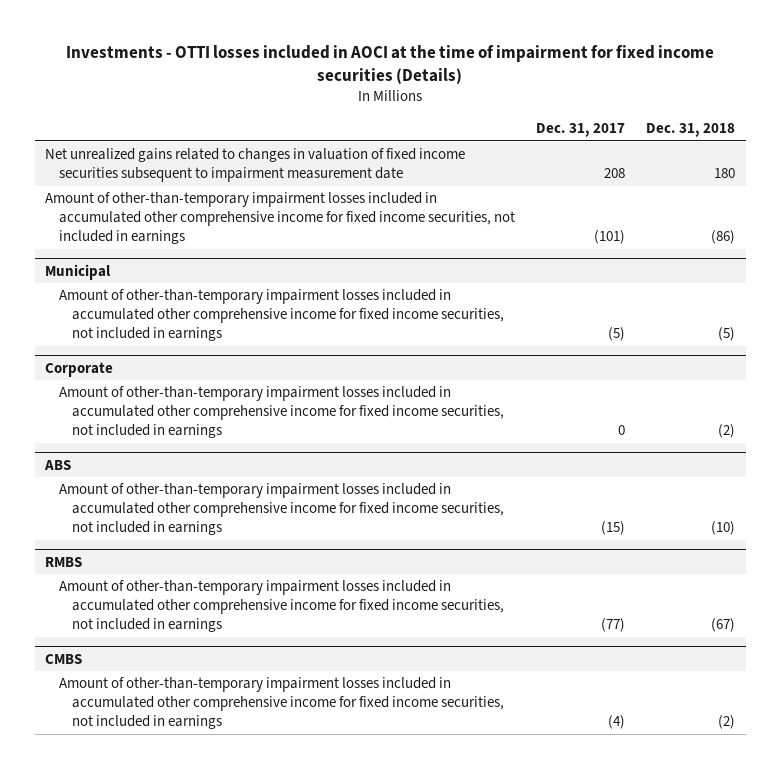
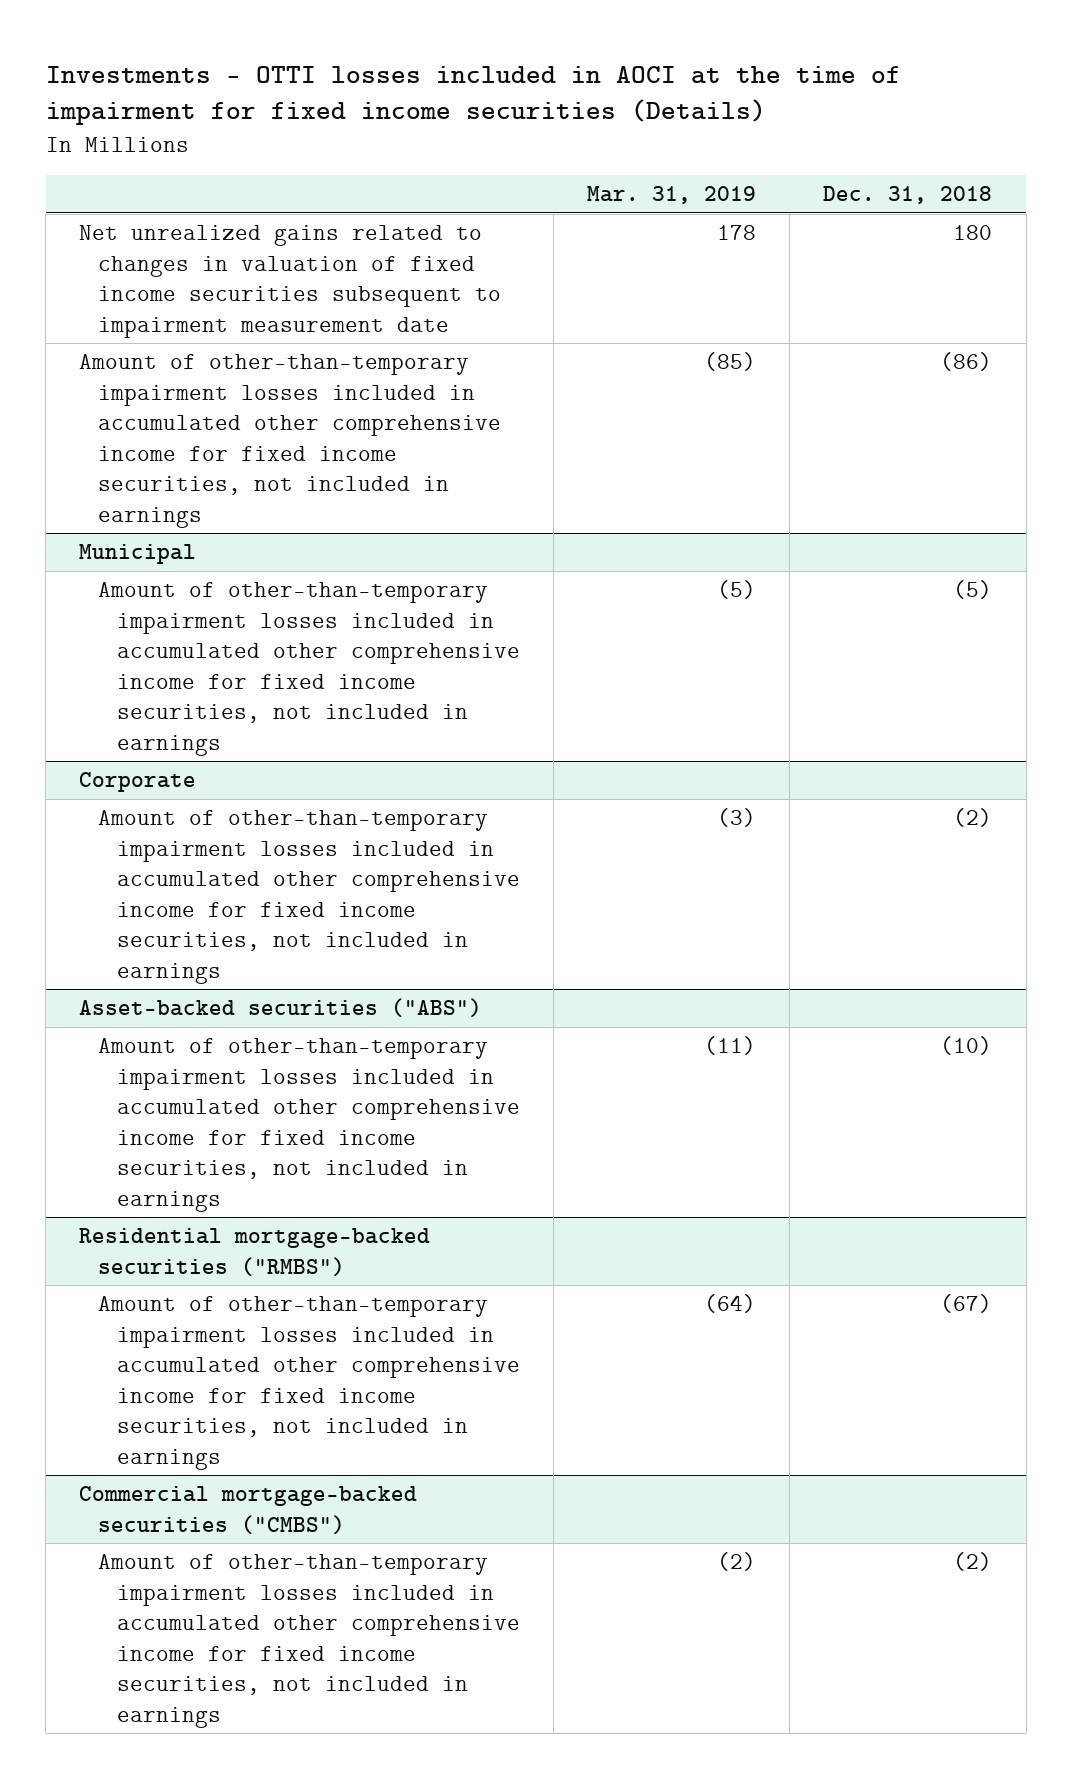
[535,123,625,138] Dec. 31, 2017 -> none
none -> [587,186,757,205] Mar. 31, 2019
[44,459,72,470] ABS -> [79,998,483,1018] Asset-backed securities ("ABS")
[45,556,83,567] RMBS -> [79,1228,431,1276] Residential mortgage-backed securities ("RMBS")
[45,653,83,664] CMBS -> [79,1486,418,1534] Commercial mortgage-backed securities ("CMBS")

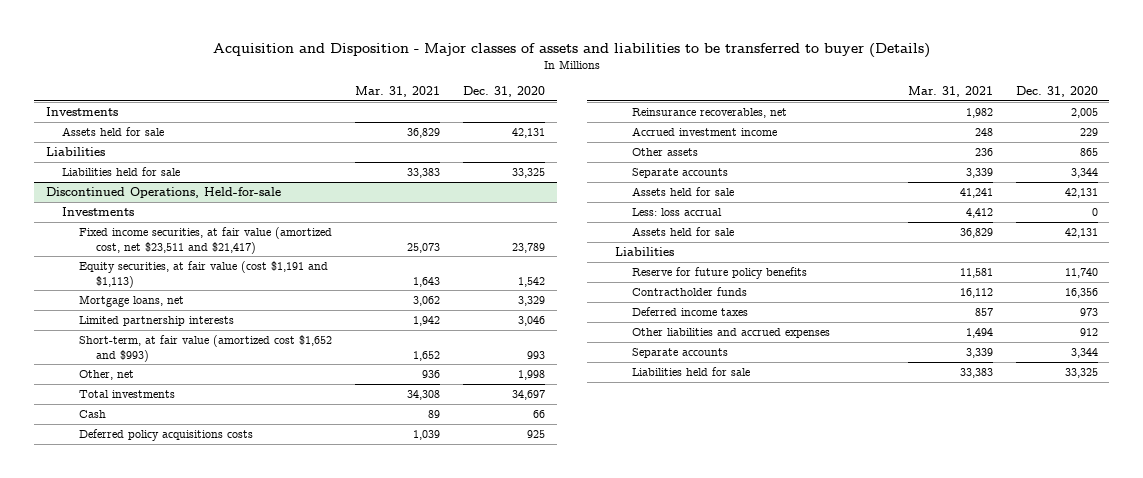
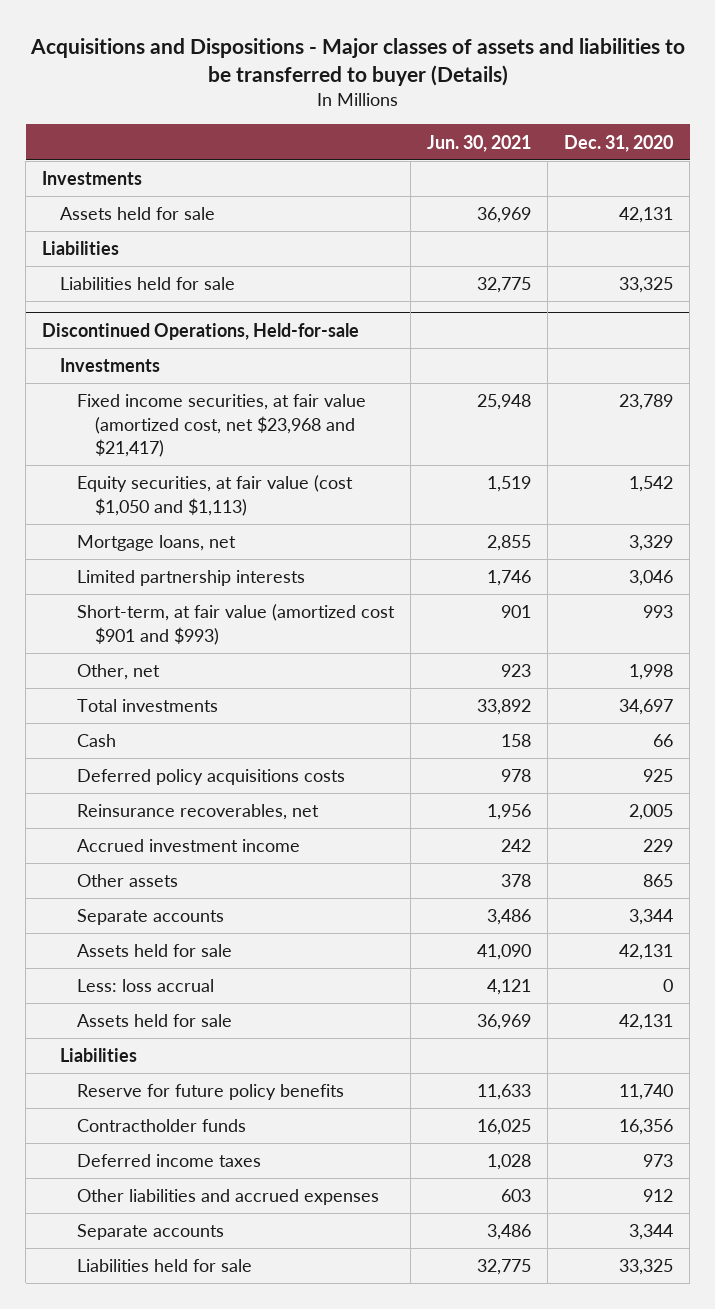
[212,42,930,58] Acquisition and Disposition - Major classes of assets and liabilities to be transferred to buyer (Details) -> [29,37,685,86] Acquisitions and Dispositions - Major classes of assets and liabilities to be transferred to buyer (Details)
[355,86,441,98] Mar. 31, 2021 -> none
none -> [427,134,532,152] Jun. 30, 2021
[79,227,333,254] Fixed income securities, at fair value (amortized cost, net $23,511 and $21,417) -> [77,394,367,458] Fixed income securities, at fair value (amortized cost, net $23,968 and $21,417)
[79,261,329,288] Equity securities, at fair value (cost $1,191 and $1,113) -> [77,475,354,516] Equity securities, at fair value (cost $1,050 and $1,113)
[79,335,333,362] Short-term, at fair value (amortized cost $1,652 and $993) -> [77,604,396,645] Short-term, at fair value (amortized cost $901 and $993)

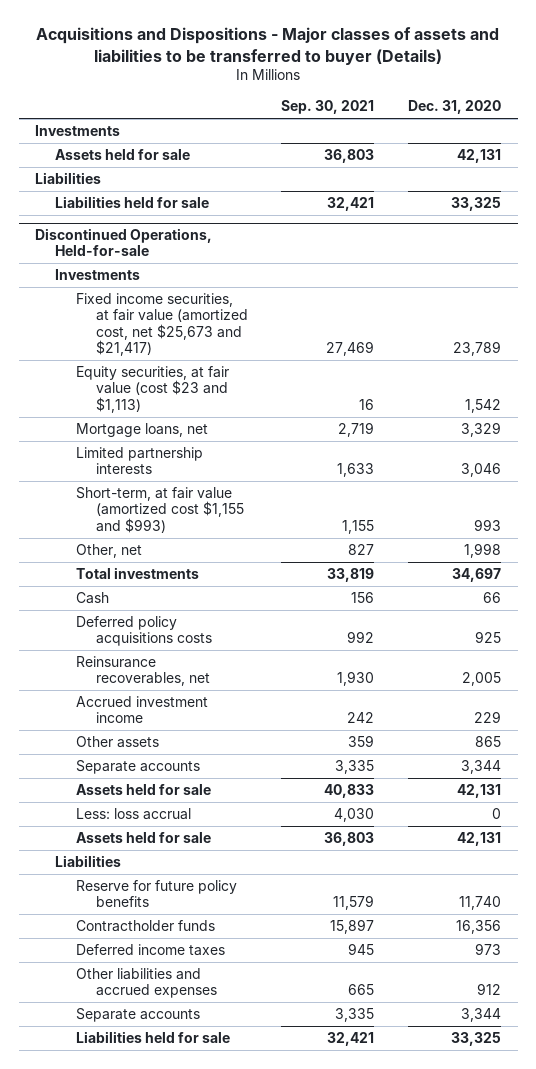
[427,134,532,152] Jun. 30, 2021 -> none
none -> [281,100,375,115] Sep. 30, 2021
[77,394,367,458] Fixed income securities, at fair value (amortized cost, net $23,968 and $21,417) -> [75,293,248,356] Fixed income securities, at fair value (amortized cost, net $25,673 and $21,417)
[77,475,354,516] Equity securities, at fair value (cost $1,050 and $1,113) -> [75,366,229,413] Equity securities, at fair value (cost $23 and $1,113)
[77,604,396,645] Short-term, at fair value (amortized cost $901 and $993) -> [75,487,244,533] Short-term, at fair value (amortized cost $1,155 and $993)

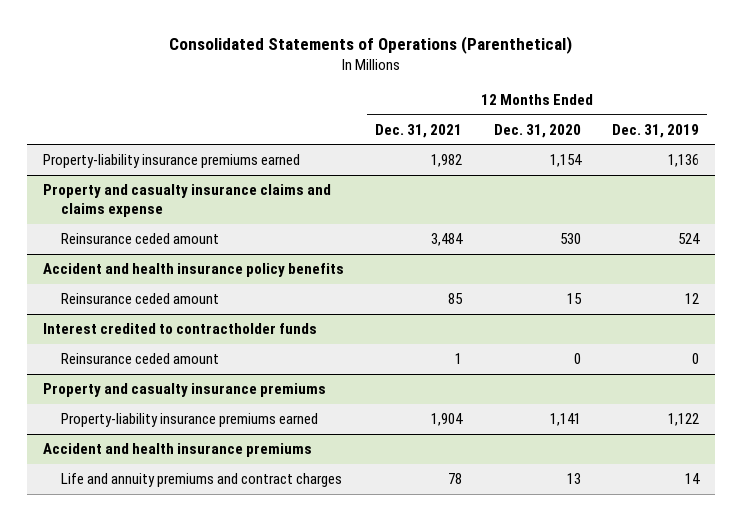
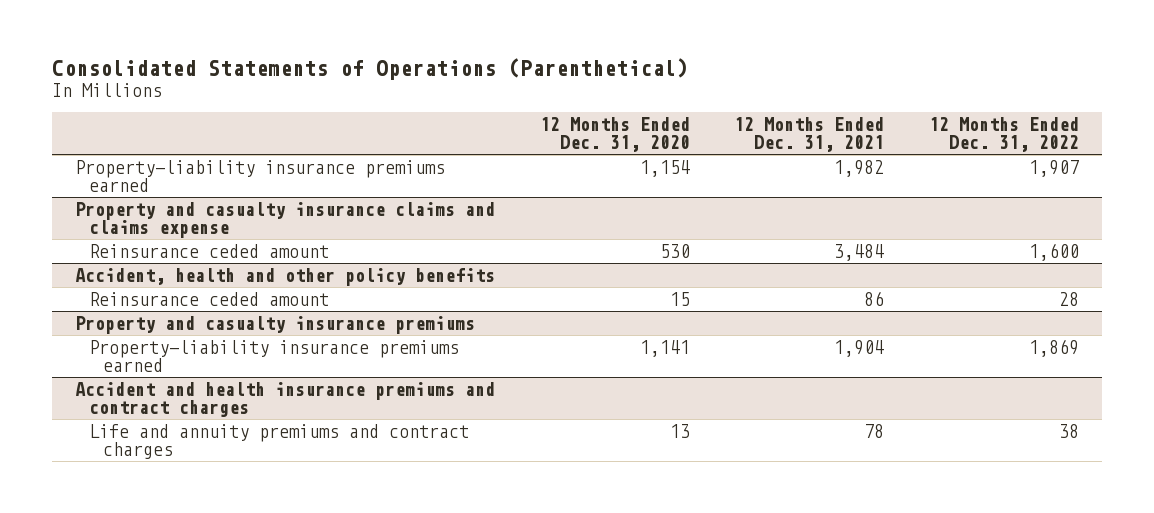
[612,123,700,138] Dec. 31, 2019 -> none
none -> [929,117,1080,153] 12 Months Ended Dec. 31, 2022
[42,323,317,335] Interest credited to contractholder funds -> none
[60,353,219,365] Reinsurance ceded amount -> none
[42,263,344,278] Accident and health insurance policy benefits -> [74,268,495,287] Accident, health and other policy benefits
[448,293,464,305] 85 -> [864,291,885,307] 86
[42,443,312,458] Accident and health insurance premiums -> [74,382,495,418] Accident and health insurance premiums and contract charges

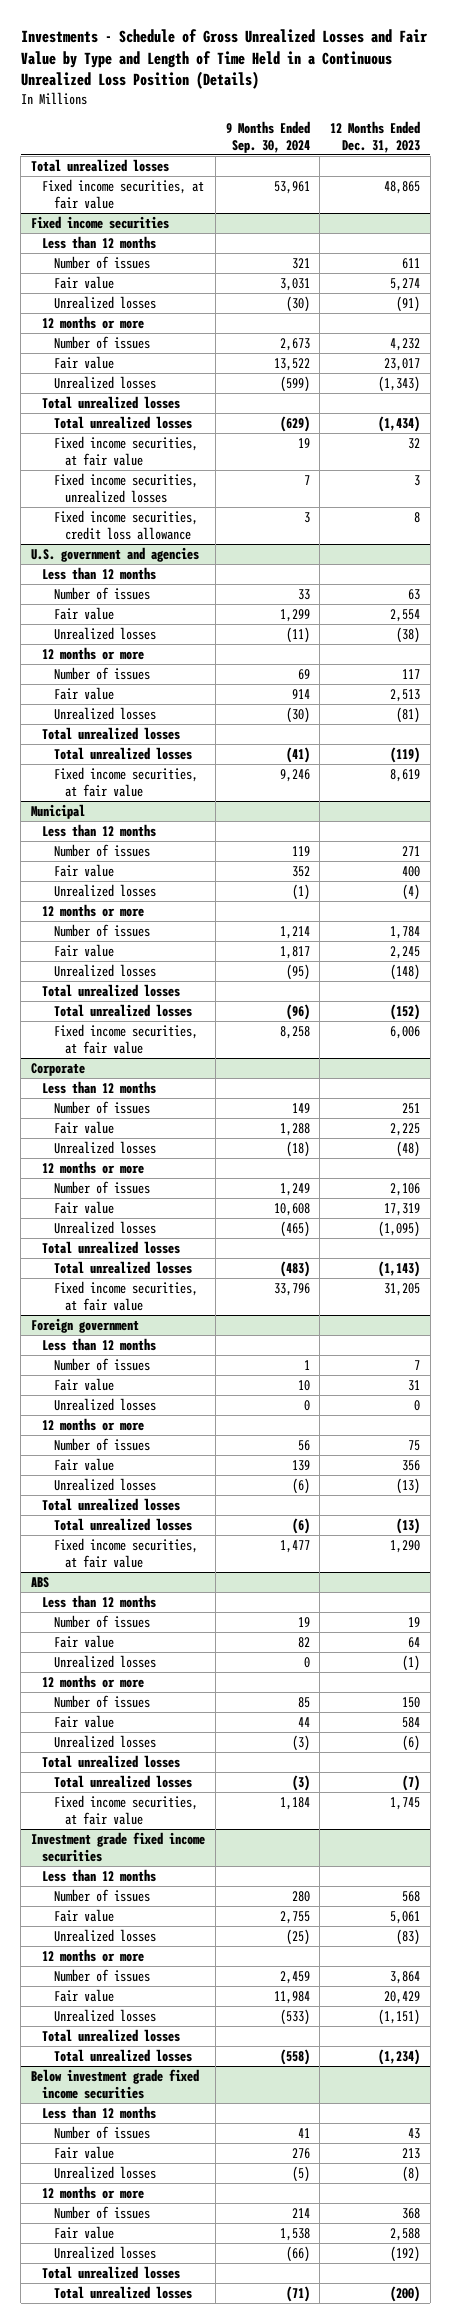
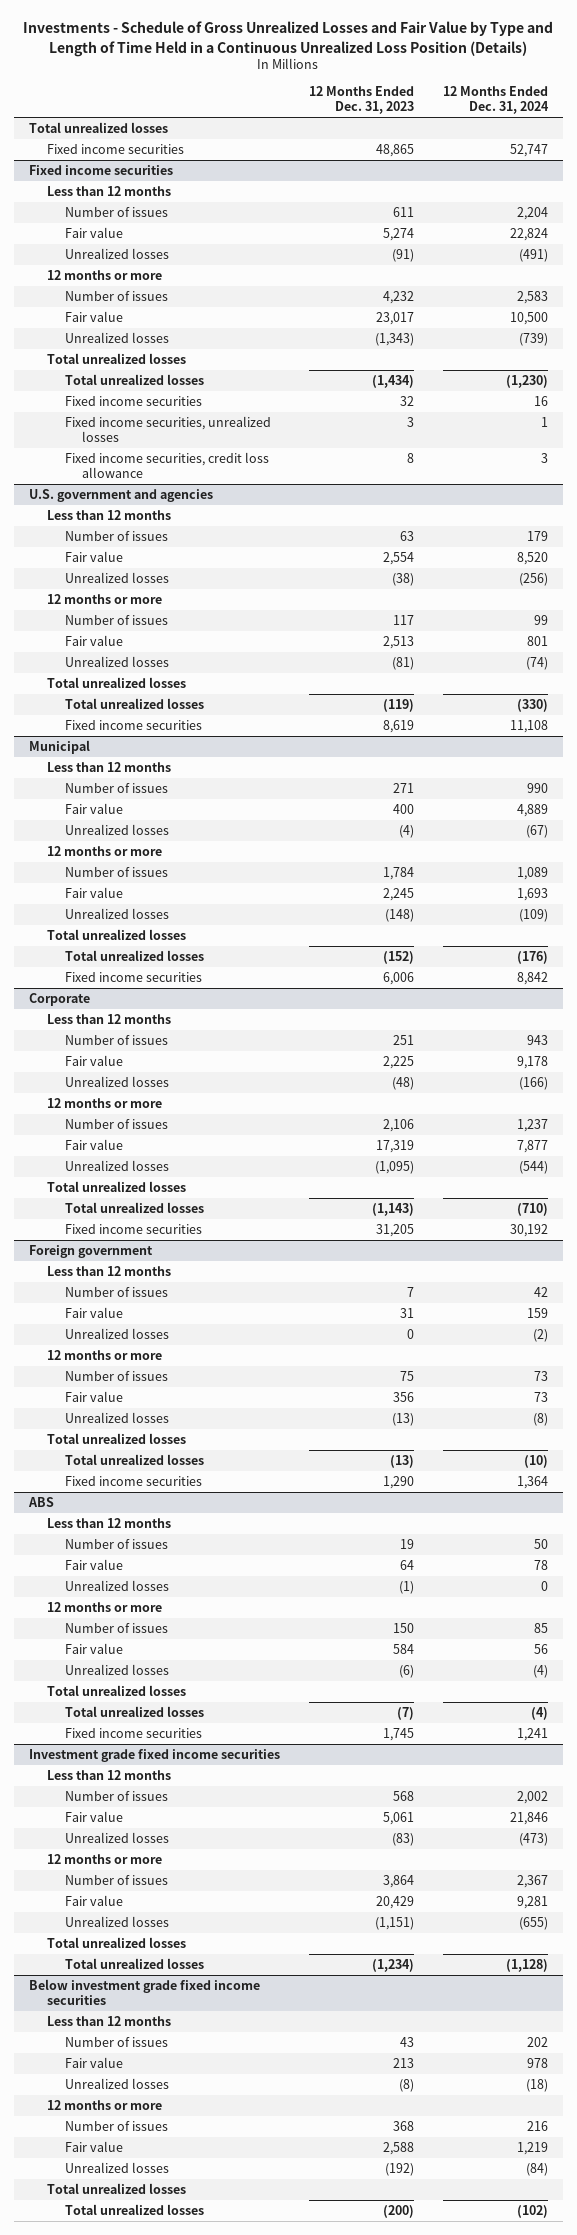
[225,120,310,153] 9 Months Ended Sep. 30, 2024 -> none
none -> [443,86,550,115] 12 Months Ended Dec. 31, 2024
[42,179,205,209] Fixed income securities, at fair value -> [46,143,184,154] Fixed income securities
[53,436,198,466] Fixed income securities, at fair value -> [64,395,202,406] Fixed income securities
[53,767,198,797] Fixed income securities, at fair value -> [64,719,202,730] Fixed income securities
[53,1024,198,1054] Fixed income securities, at fair value -> [64,971,202,982] Fixed income securities
[53,1281,198,1311] Fixed income securities, at fair value -> [64,1223,202,1234] Fixed income securities
[53,1538,198,1568] Fixed income securities, at fair value -> [64,1475,202,1486] Fixed income securities
[53,1795,198,1825] Fixed income securities, at fair value -> [64,1727,202,1738] Fixed income securities

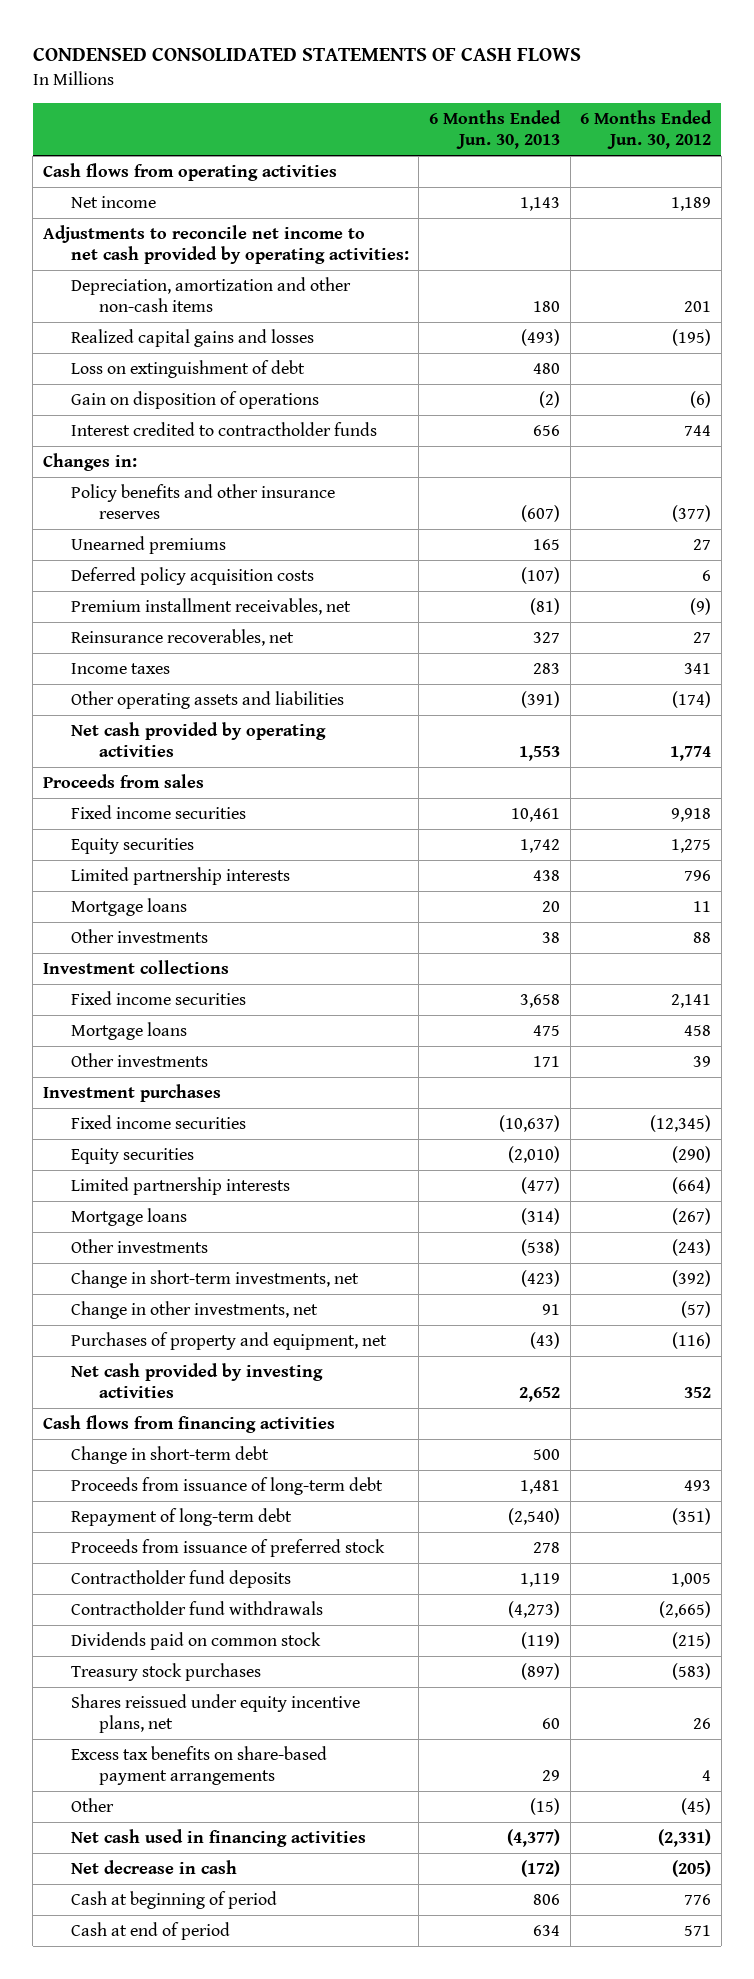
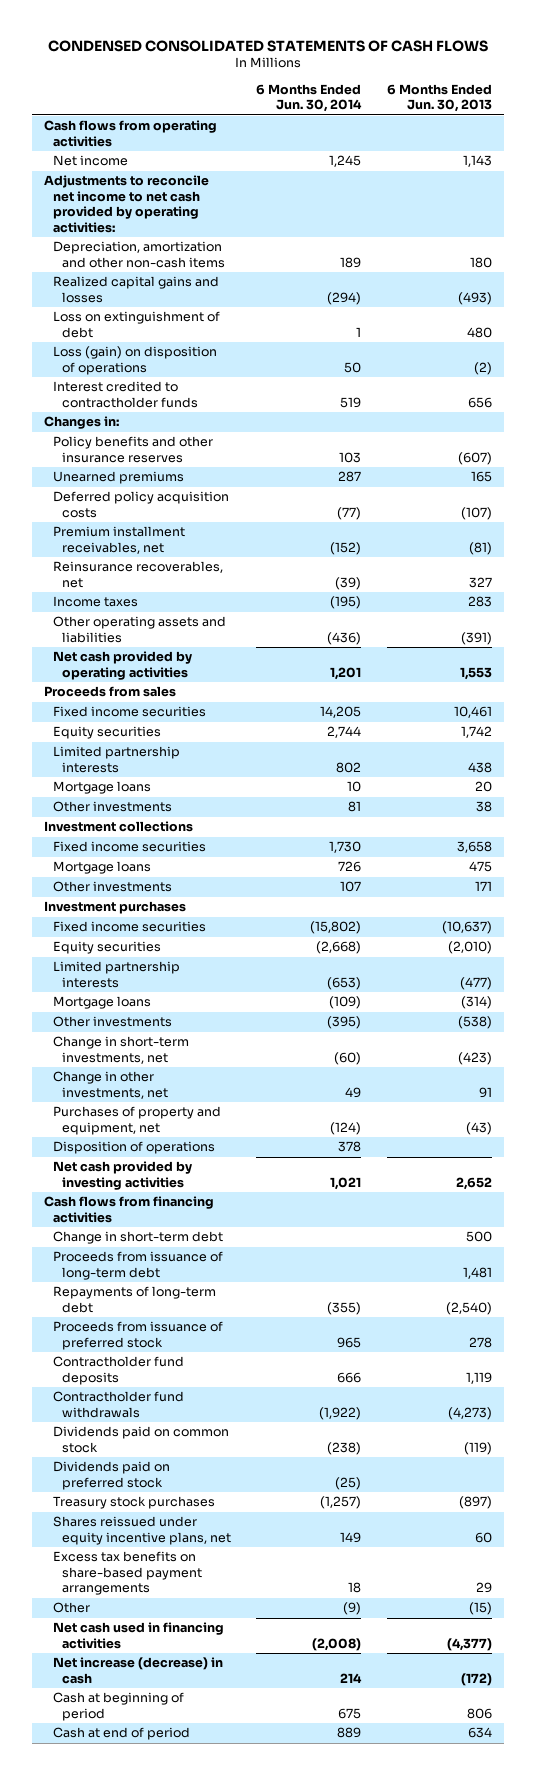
[580,109,713,150] 6 Months Ended Jun. 30, 2012 -> none
none -> [256,84,363,113] 6 Months Ended Jun. 30, 2014
[70,390,319,409] Gain on disposition of operations -> [53,346,218,375] Loss (gain) on disposition of operations
none -> [53,1141,216,1155] Disposition of operations
[70,1507,292,1526] Repayment of long-term debt -> [53,1286,217,1313] Repayments of long-term debt
none -> [53,1461,171,1490] Dividends paid on preferred stock
[70,1859,237,1874] Net decrease in cash -> [53,1657,224,1684] Net increase (decrease) in cash

